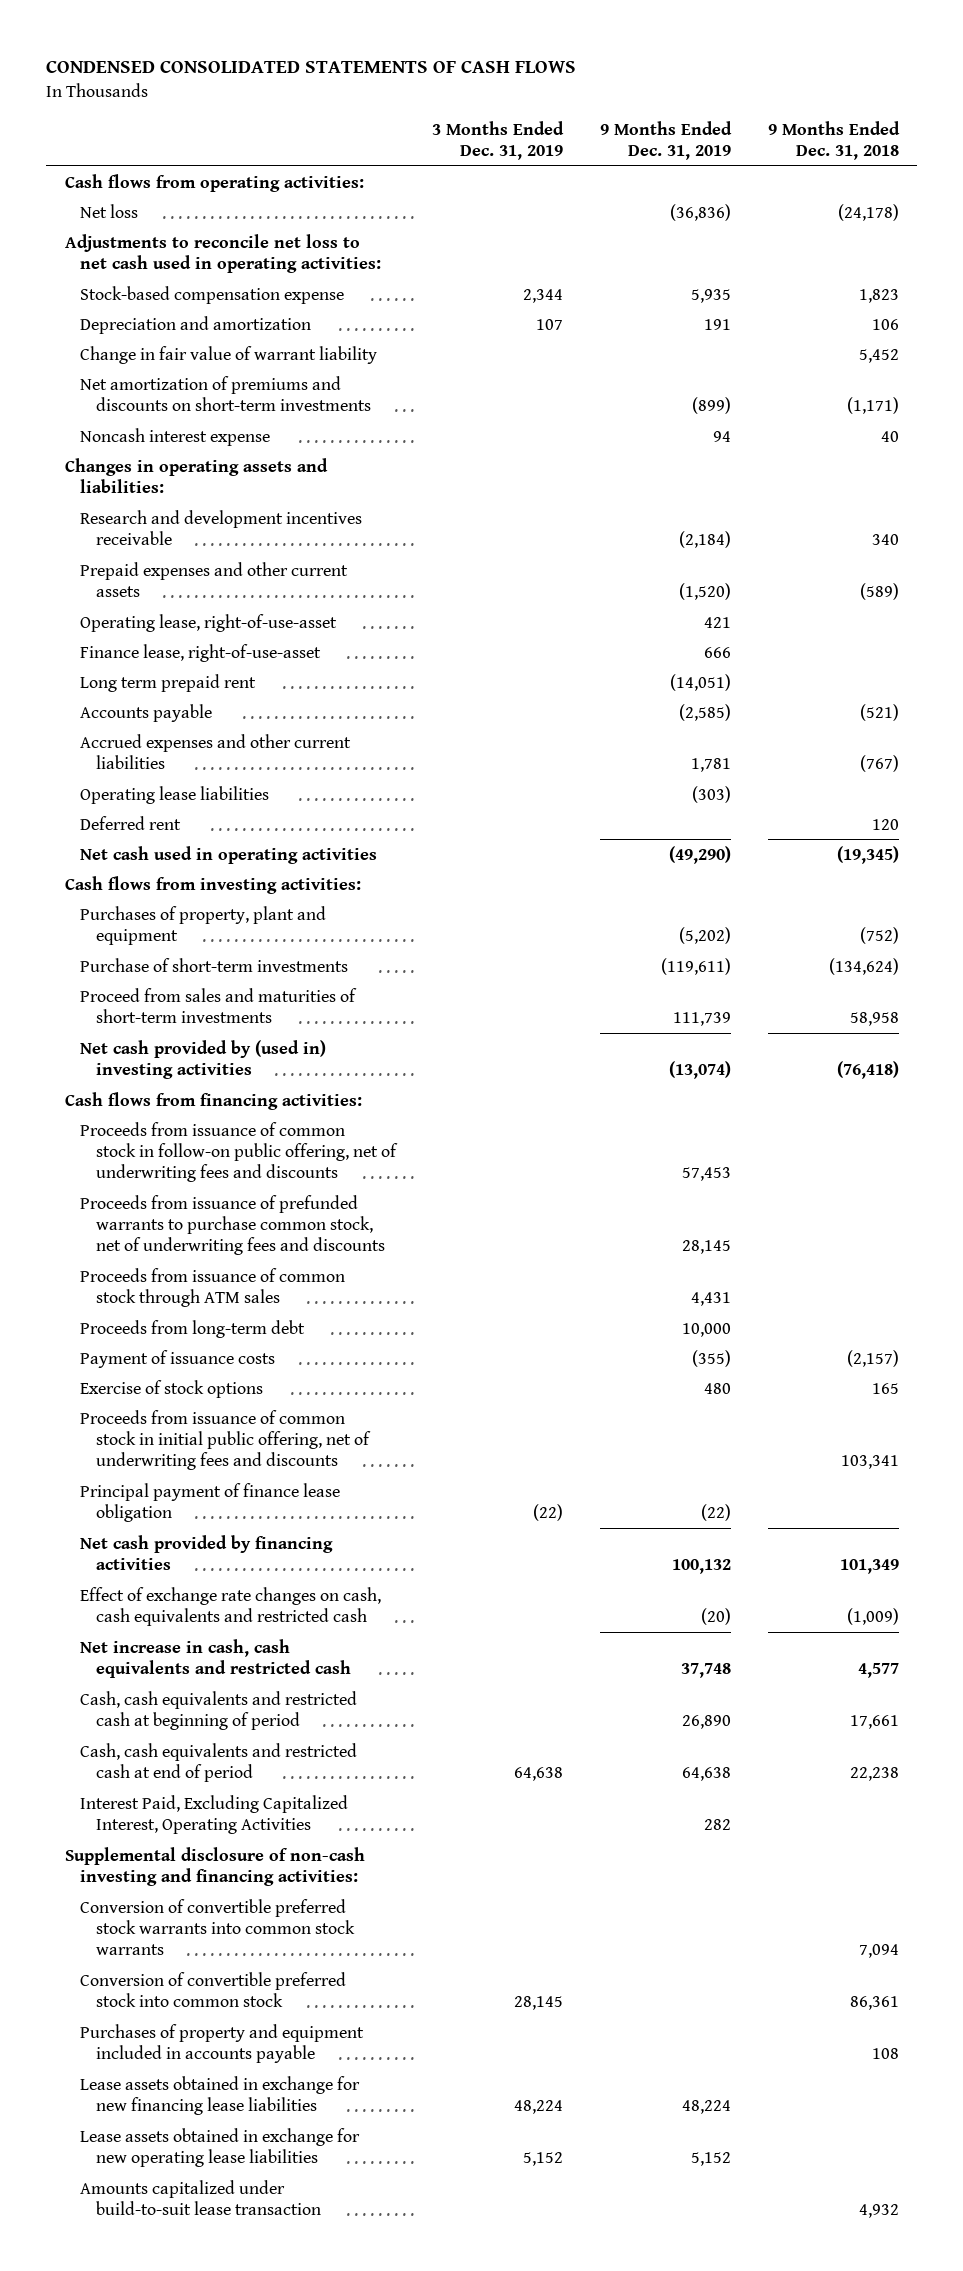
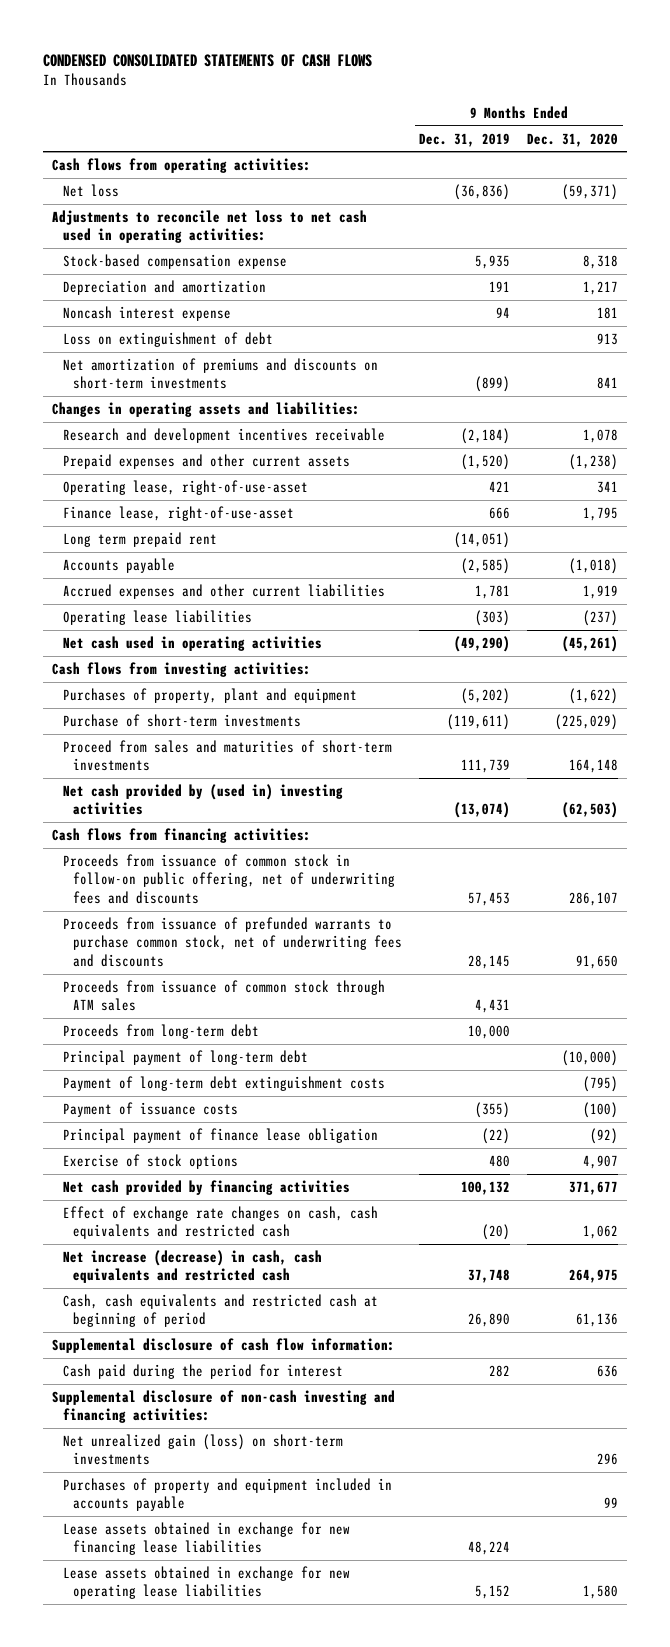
[432,120,565,161] 3 Months Ended Dec. 31, 2019 -> none
[767,120,900,161] 9 Months Ended Dec. 31, 2018 -> none
none -> [527,132,619,147] Dec. 31, 2020
[80,345,378,364] Change in fair value of warrant liability -> none
none -> [62,331,273,347] Loss on extinguishment of debt
[80,375,371,411] Net amortization of premiums and discounts on short-term investments -> [62,357,378,390] Net amortization of premiums and discounts on short-term investments
[80,815,182,830] Deferred rent -> none
none -> [62,1049,308,1065] Principal payment of long-term debt
none -> [62,1075,385,1091] Payment of long-term debt extinguishment costs
[80,1409,371,1471] Proceeds from issuance of common stock in initial public offering, net of underwriting fees and discounts -> none
[80,1379,264,1398] Exercise of stock options -> [62,1153,238,1169] Exercise of stock options
[80,1638,351,1678] Net increase in cash, cash equivalents and restricted cash -> [62,1249,322,1284] Net increase (decrease) in cash, cash equivalents and restricted cash
[80,1742,358,1782] Cash, cash equivalents and restricted cash at end of period -> none
none -> [51,1337,395,1353] Supplemental disclosure of cash flow information:
[80,1794,349,1834] Interest Paid, Excluding Capitalized Interest, Operating Activities -> [62,1363,343,1379] Cash paid during the period for interest
[80,1898,355,1956] Conversion of convertible preferred stock warrants into common stock warrants -> none
[80,1971,347,2007] Conversion of convertible preferred stock into common stock -> none
none -> [62,1433,343,1466] Net unrealized gain (loss) on short-term investments
[80,2179,321,2215] Amounts capitalized under build-to-suit lease transaction -> none

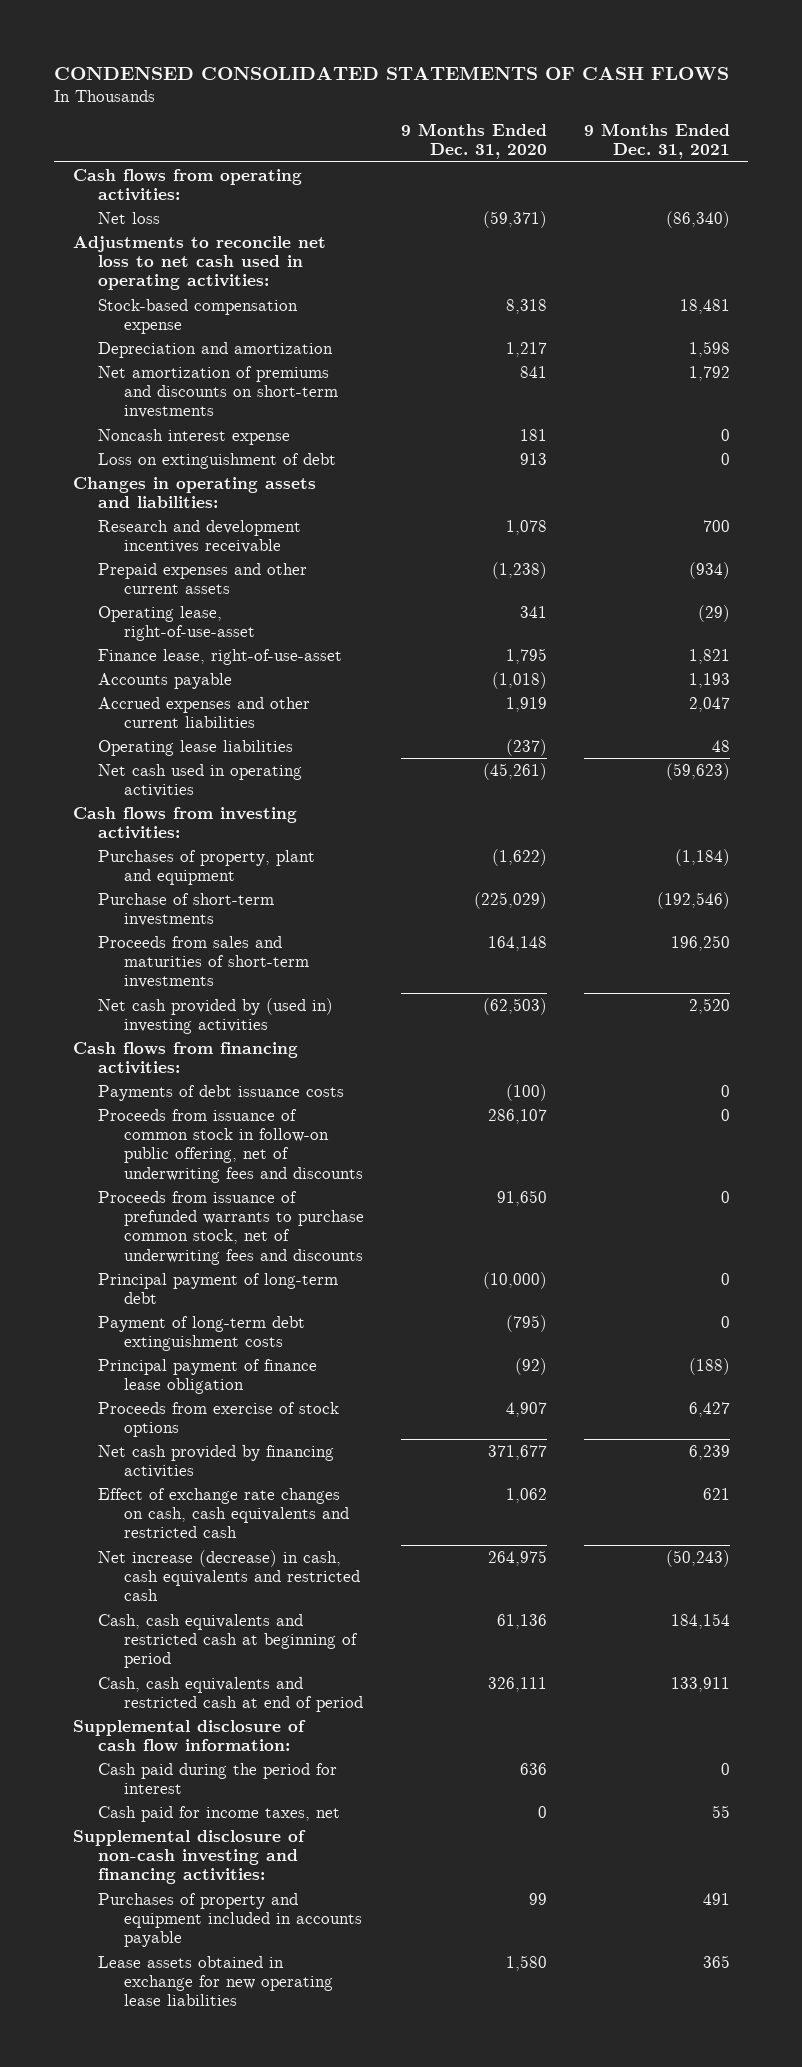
[419,132,511,147] Dec. 31, 2019 -> none
none -> [583,123,730,160] 9 Months Ended Dec. 31, 2021
[62,357,378,390] Net amortization of premiums and discounts on short-term investments -> [98,365,338,419] Net amortization of premiums and discounts on short-term investments
[62,531,217,547] Long term prepaid rent -> none
[62,739,392,772] Proceed from sales and maturities of short-term investments -> [98,935,309,989] Proceeds from sales and maturities of short-term investments
none -> [98,1084,345,1101] Payments of debt issuance costs
[62,979,385,1012] Proceeds from issuance of common stock through ATM sales -> none
[62,1023,259,1039] Proceeds from long-term debt -> none
[62,1101,238,1117] Payment of issuance costs -> none
[62,1153,238,1169] Exercise of stock options -> [98,1401,340,1438] Proceeds from exercise of stock options
none -> [98,1676,363,1713] Cash, cash equivalents and restricted cash at end of period
none -> [98,1805,341,1822] Cash paid for income taxes, net
[62,1433,343,1466] Net unrealized gain (loss) on short-term investments -> none
[62,1521,350,1556] Lease assets obtained in exchange for new financing lease liabilities -> none

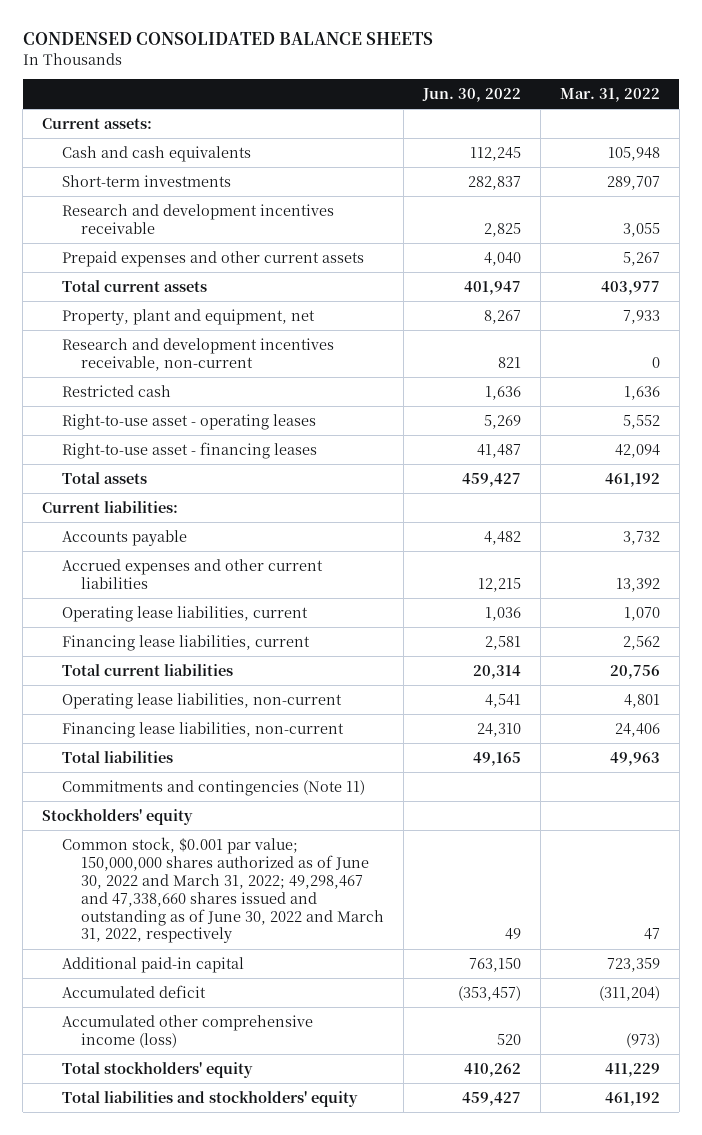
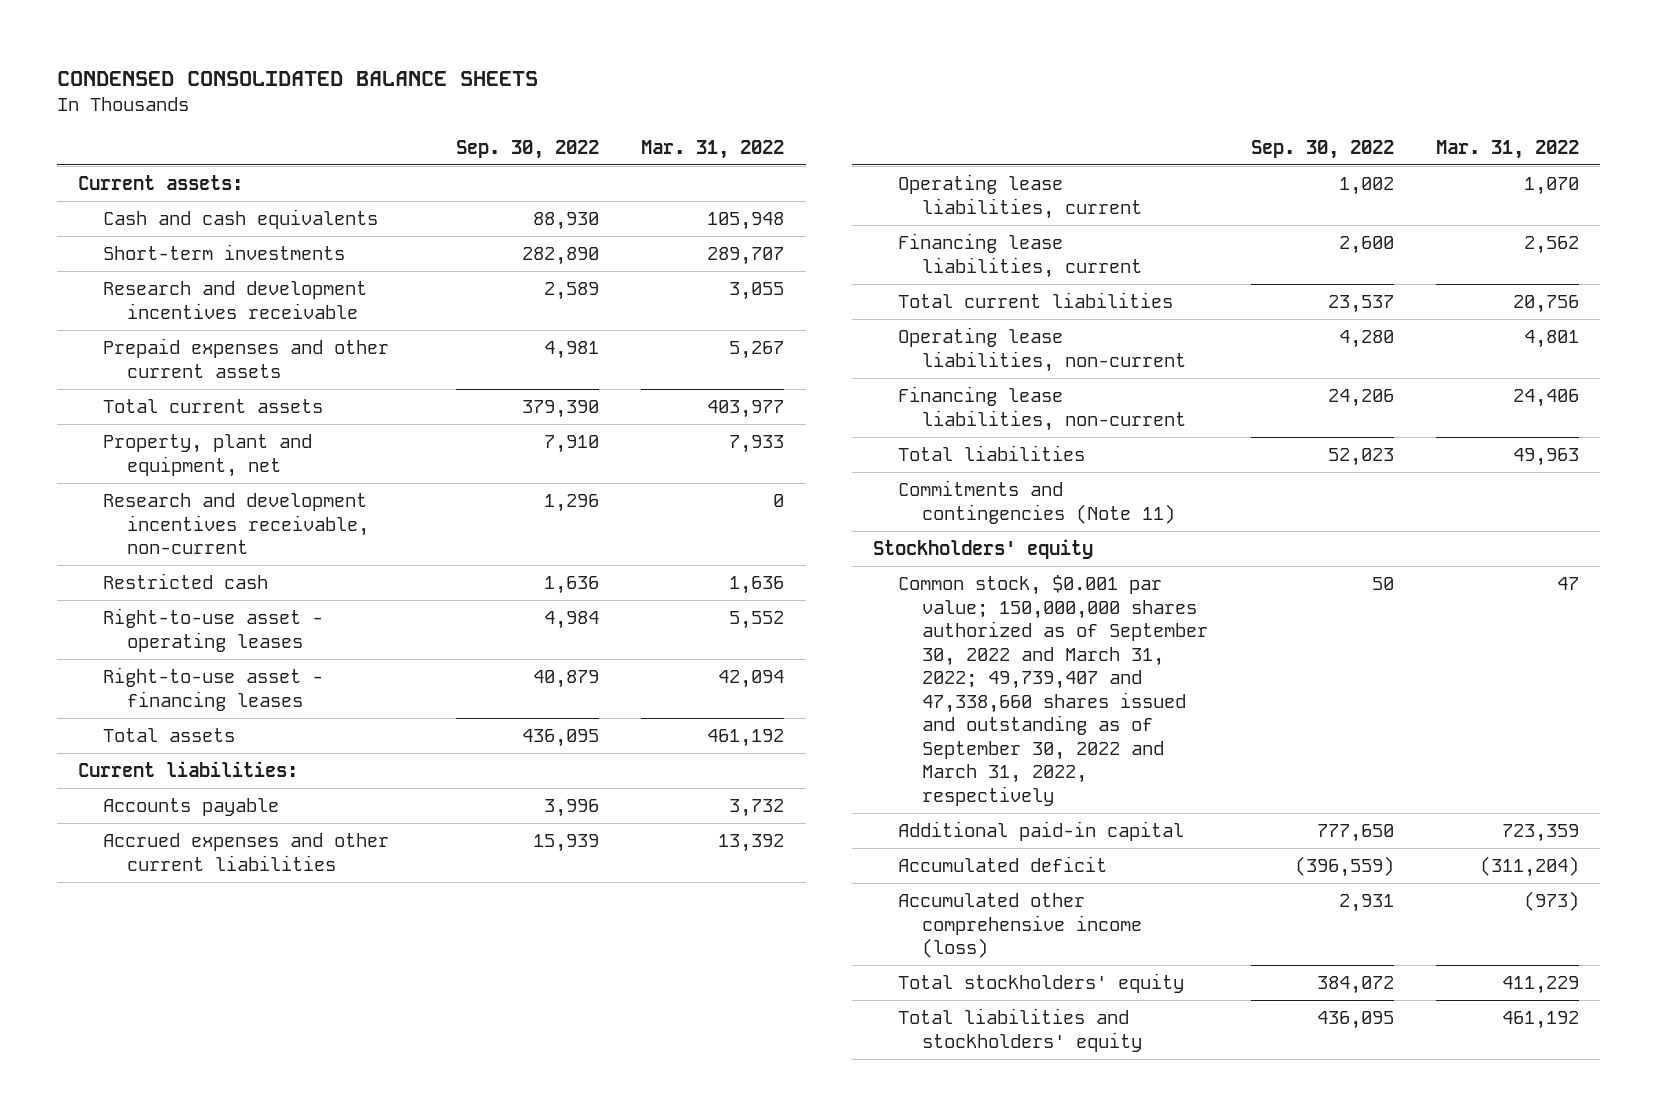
[421,88,521,103] Jun. 30, 2022 -> none
none -> [455,139,599,159] Sep. 30, 2022
[61,836,384,944] Common stock, $0.001 par value; 150,000,000 shares authorized as of June 30, 2022 and March 31, 2022; 49,298,467 and 47,338,660 shares issued and outstanding as of June 30, 2022 and March 31, 2022, respectively -> [897,575,1209,806] Common stock, $0.001 par value; 150,000,000 shares authorized as of September 30, 2022 and March 31, 2022; 49,739,407 and 47,338,660 shares issued and outstanding as of September 30, 2022 and March 31, 2022, respectively

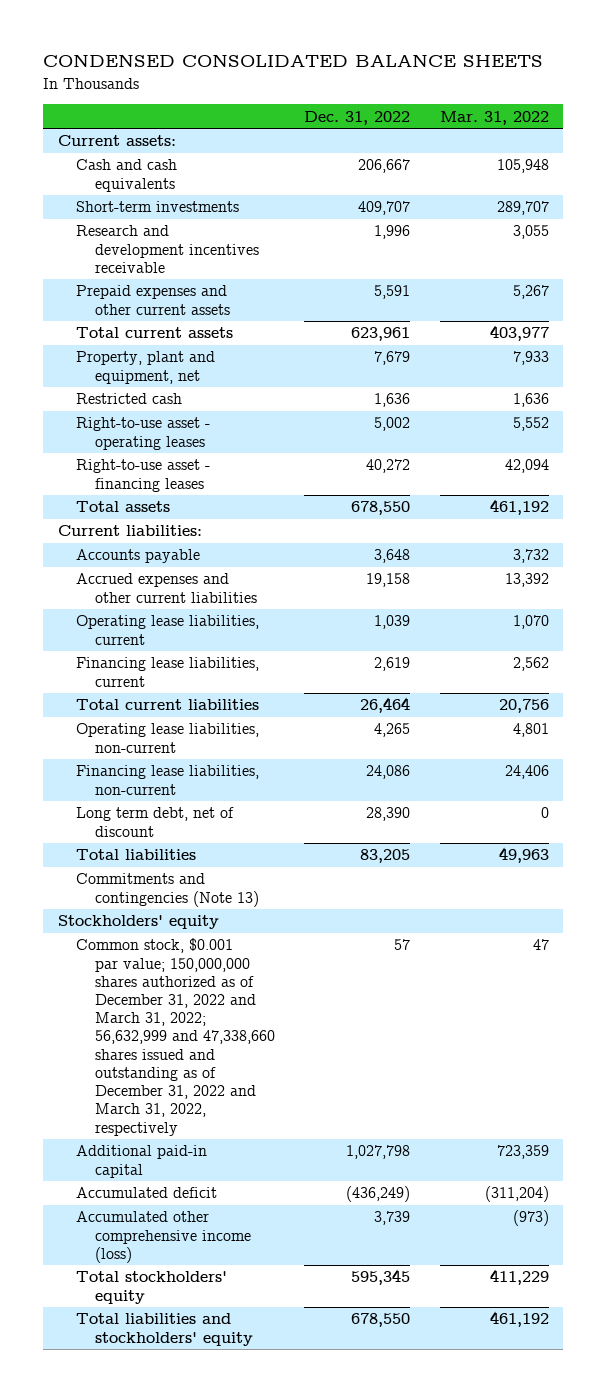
[455,139,599,159] Sep. 30, 2022 -> none
none -> [304,110,411,125] Dec. 31, 2022
[102,493,370,555] Research and development incentives receivable, non-current -> none
none -> [76,807,235,837] Long term debt, net of discount
[897,480,1176,524] Commitments and contingencies (Note 11) -> [76,873,260,907] Commitments and contingencies (Note 13)
[897,575,1209,806] Common stock, $0.001 par value; 150,000,000 shares authorized as of September 30, 2022 and March 31, 2022; 49,739,407 and 47,338,660 shares issued and outstanding as of September 30, 2022 and March 31, 2022, respectively -> [76,938,276,1136] Common stock, $0.001 par value; 150,000,000 shares authorized as of December 31, 2022 and March 31, 2022; 56,632,999 and 47,338,660 shares issued and outstanding as of December 31, 2022 and March 31, 2022, respectively

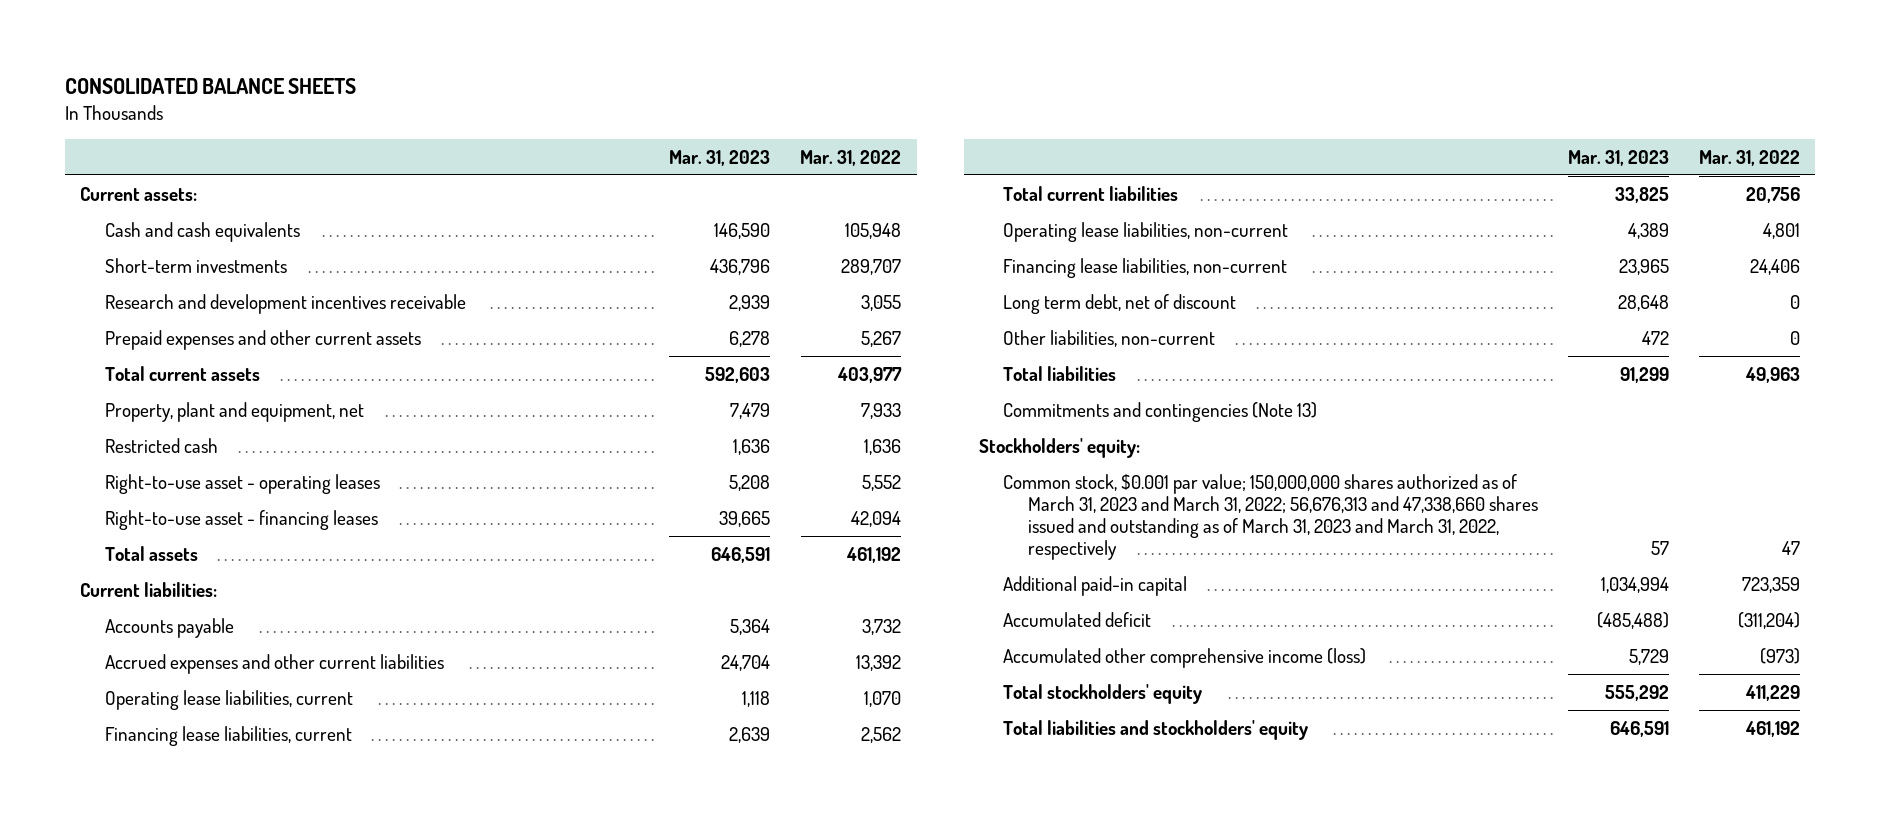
[43,54,544,68] CONDENSED CONSOLIDATED BALANCE SHEETS -> [65,78,357,95] CONSOLIDATED BALANCE SHEETS
[304,110,411,125] Dec. 31, 2022 -> none
none -> [669,149,771,166] Mar. 31, 2023
none -> [1003,329,1216,347] Other liabilities, non-current
[57,915,219,930] Stockholders' equity -> [978,437,1140,458] Stockholders' equity:
[76,938,276,1136] Common stock, $0.001 par value; 150,000,000 shares authorized as of December 31, 2022 and March 31, 2022; 56,632,999 and 47,338,660 shares issued and outstanding as of December 31, 2022 and March 31, 2022, respectively -> [1003,473,1538,560] Common stock, $0.001 par value; 150,000,000 shares authorized as of March 31, 2023 and March 31, 2022; 56,676,313 and 47,338,660 shares issued and outstanding as of March 31, 2023 and March 31, 2022, respectively

